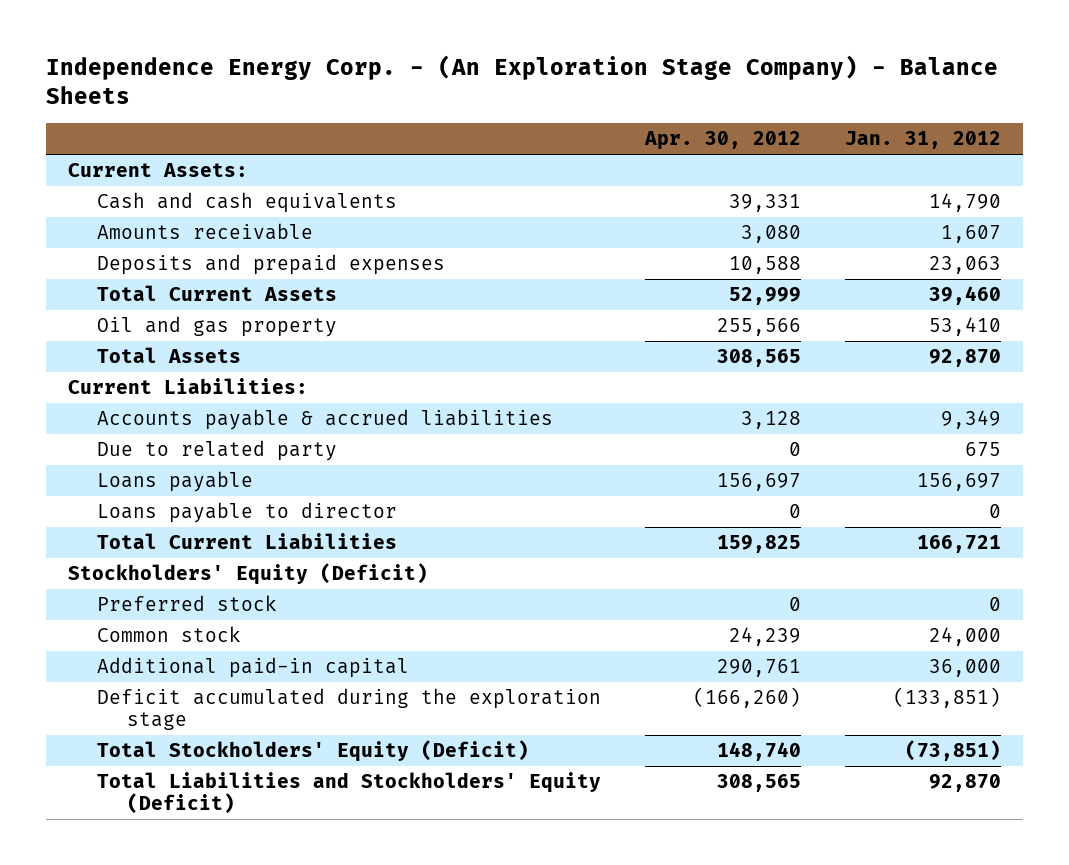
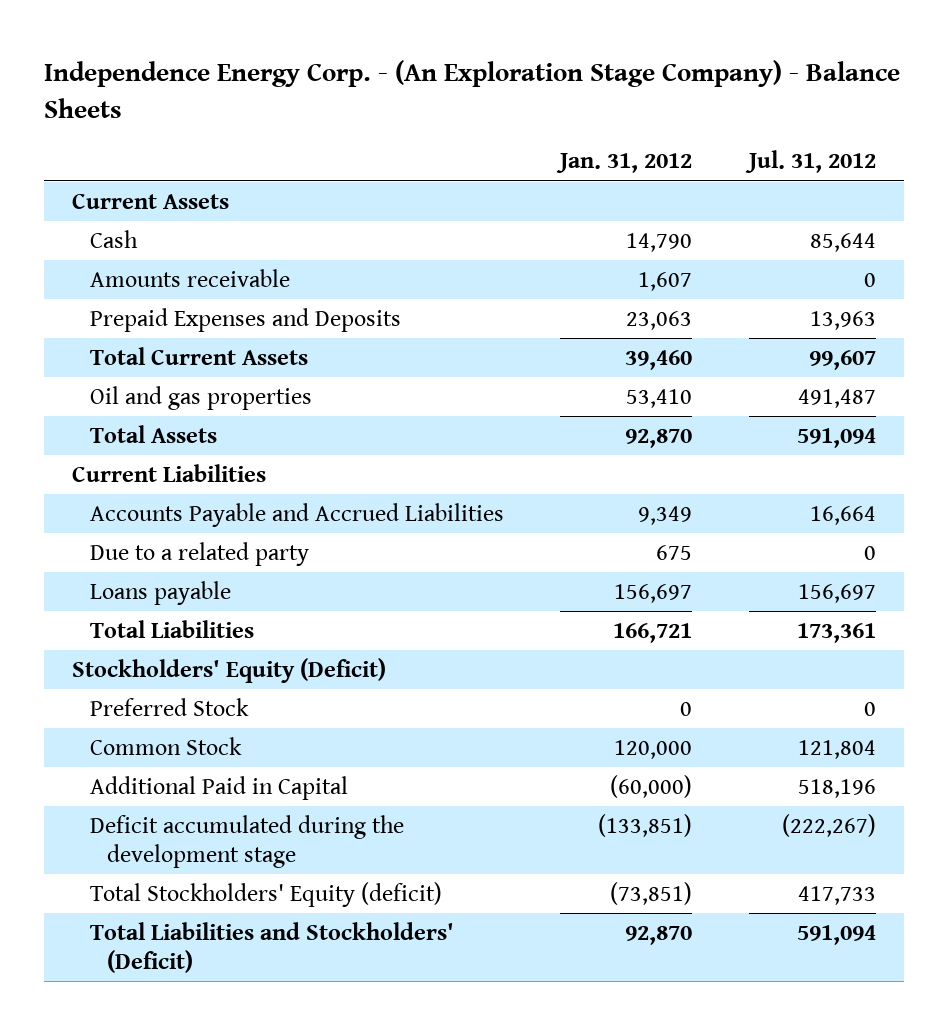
[644,131,802,151] Apr. 30, 2012 -> none
none -> [744,150,876,174] Jul. 31, 2012
[67,162,248,177] Current Assets: -> [72,194,230,210] Current Assets
[97,191,398,213] Cash and cash equivalents -> [89,230,138,249] Cash
[97,253,446,275] Deposits and prepaid expenses -> [89,308,401,333] Prepaid Expenses and Deposits
[97,315,338,337] Oil and gas property -> [89,386,312,411] Oil and gas properties
[67,377,308,394] Current Liabilities: -> [72,464,267,483] Current Liabilities
[97,408,554,430] Accounts payable & accrued liabilities -> [89,503,504,528] Accounts Payable and Accrued Liabilities
[97,439,338,461] Due to related party -> [89,542,309,567] Due to a related party
[97,501,398,523] Loans payable to director -> none
[97,532,398,549] Total Current Liabilities -> [89,620,254,639] Total Liabilities
[97,594,278,611] Preferred stock -> [89,698,249,717] Preferred Stock
[97,625,242,642] Common stock -> [89,737,242,756] Common Stock
[929,626,1002,646] 24,000 -> [614,740,693,760] 120,000
[97,656,410,678] Additional paid-in capital -> [89,776,348,801] Additional Paid in Capital
[929,658,1002,677] 36,000 -> [610,775,693,799] (60,000)
[97,687,602,731] Deficit accumulated during the exploration stage -> [89,815,404,868] Deficit accumulated during the development stage
[97,739,530,762] Total Stockholders' Equity (Deficit) -> [89,882,442,908] Total Stockholders' Equity (deficit)
[97,771,602,815] Total Liabilities and Stockholders' Equity (Deficit) -> [89,922,454,973] Total Liabilities and Stockholders' (Deficit)

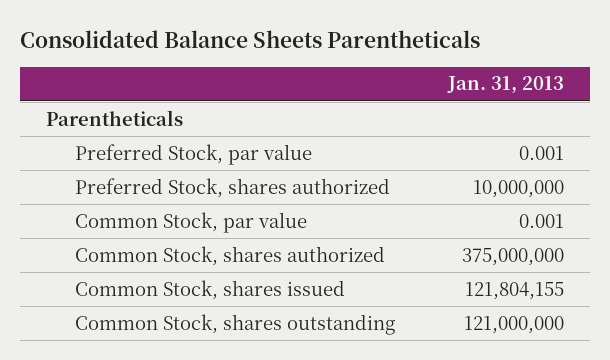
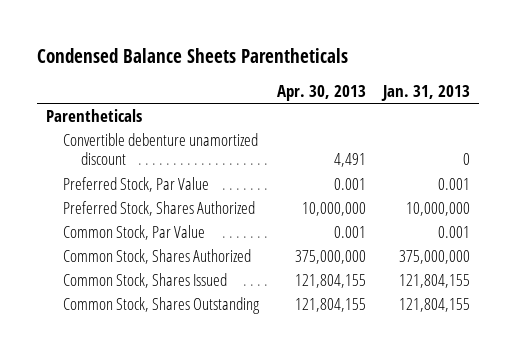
[19,30,480,49] Consolidated Balance Sheets Parentheticals -> [37,47,349,63] Condensed Balance Sheets Parentheticals
none -> [276,85,366,102] Apr. 30, 2013
none -> [63,132,259,166] Convertible debenture unamortized discount
[74,143,312,165] Preferred Stock, par value -> [63,176,210,192] Preferred Stock, Par Value
[74,177,390,198] Preferred Stock, shares authorized -> [63,200,256,216] Preferred Stock, Shares Authorized
[74,211,307,233] Common Stock, par value -> [63,224,206,240] Common Stock, Par Value
[74,245,385,266] Common Stock, shares authorized -> [63,248,252,264] Common Stock, Shares Authorized
[74,279,345,300] Common Stock, shares issued -> [63,272,228,288] Common Stock, Shares Issued
[74,313,395,335] Common Stock, shares outstanding -> [63,296,261,314] Common Stock, Shares Outstanding
[463,315,564,334] 121,000,000 -> [398,297,470,312] 121,804,155

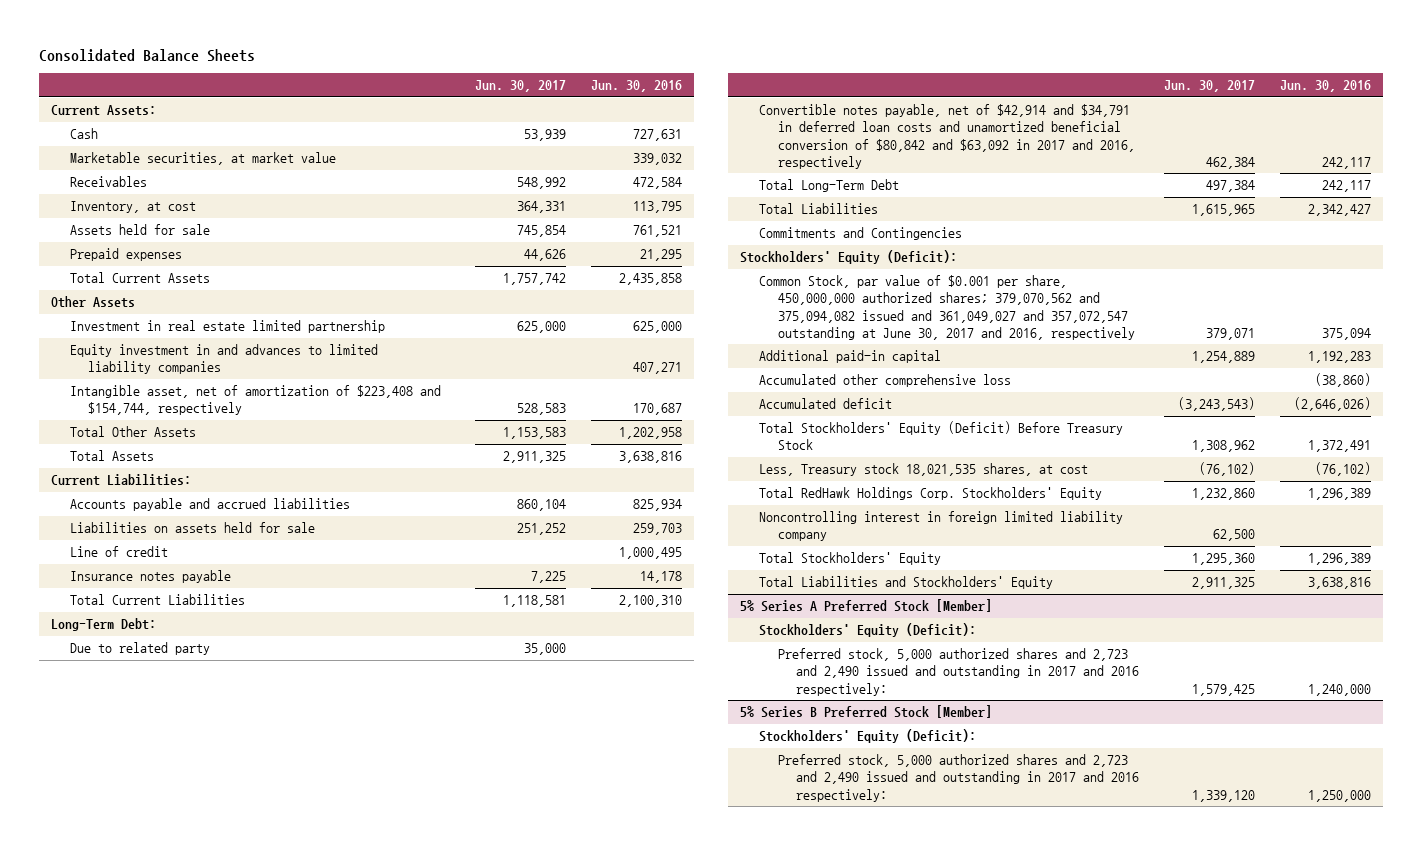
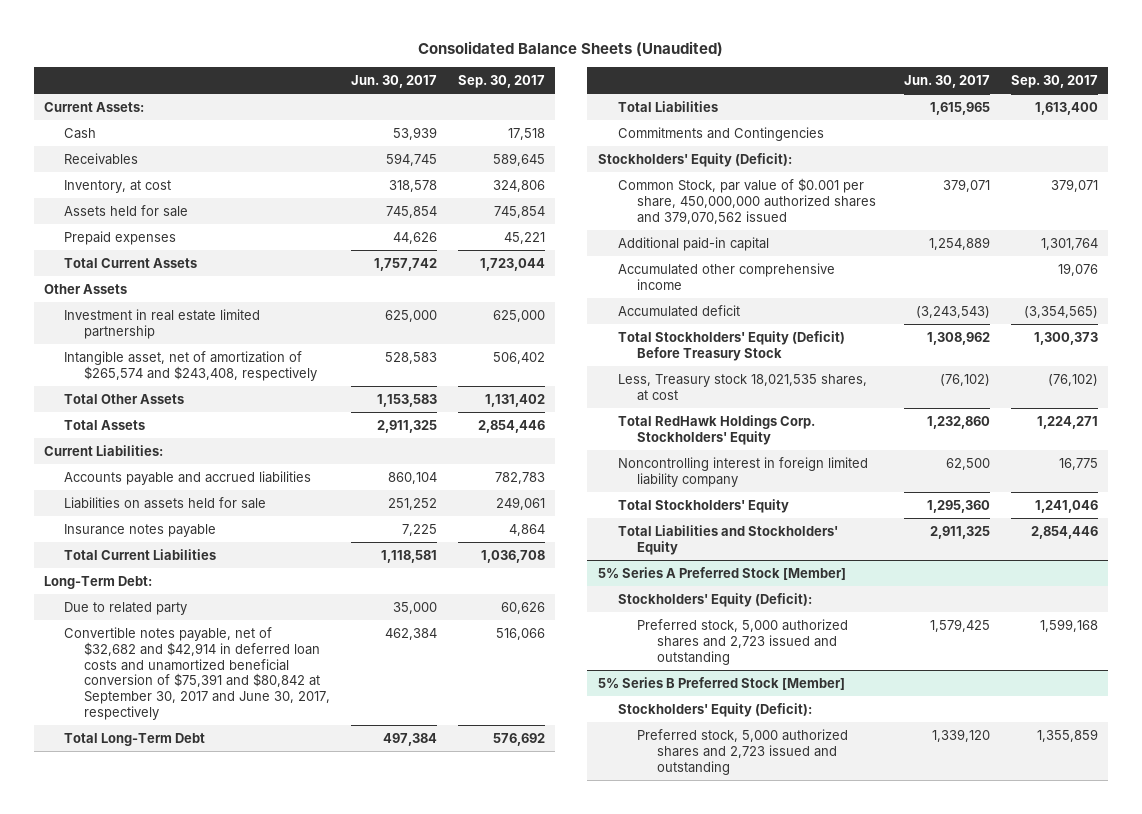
[38,48,255,62] Consolidated Balance Sheets -> [418,41,724,57] Consolidated Balance Sheets (Unaudited)
[590,80,682,93] Jun. 30, 2016 -> none
none -> [457,74,545,88] Sep. 30, 2017
[69,152,336,166] Marketable securities, at market value -> none
[516,177,566,190] 548,992 -> [385,152,437,166] 594,745
[516,201,566,214] 364,331 -> [388,179,437,192] 318,578
[69,344,378,375] Equity investment in and advances to limited liability companies -> none
[69,385,441,416] Intangible asset, net of amortization of $223,408 and $154,744, respectively -> [64,350,318,381] Intangible asset, net of amortization of $265,574 and $243,408, respectively
[69,546,168,558] Line of credit -> none
[758,104,1135,170] Convertible notes payable, net of $42,914 and $34,791 in deferred loan costs and unamortized beneficial conversion of $80,842 and $63,092 in 2017 and 2016, respectively -> [64,626,331,721] Convertible notes payable, net of $32,682 and $42,914 in deferred loan costs and unamortized beneficial conversion of $75,391 and $80,842 at September 30, 2017 and June 30, 2017, respectively
[758,275,1135,341] Common Stock, par value of $0.001 per share, 450,000,000 authorized shares; 379,070,562 and 375,094,082 issued and 361,049,027 and 357,072,547 outstanding at June 30, 2017 and 2016, respectively -> [617,177,877,224] Common Stock, par value of $0.001 per share, 450,000,000 authorized shares and 379,070,562 issued
[758,374,1011,388] Accumulated other comprehensive loss -> [617,262,835,290] Accumulated other comprehensive income
[777,648,1140,696] Preferred stock, 5,000 authorized shares and 2,723 and 2,490 issued and outstanding in 2017 and 2016 respectively: -> [637,618,849,665] Preferred stock, 5,000 authorized shares and 2,723 issued and outstanding
[777,754,1140,802] Preferred stock, 5,000 authorized shares and 2,723 and 2,490 issued and outstanding in 2017 and 2016 respectively: -> [637,728,849,775] Preferred stock, 5,000 authorized shares and 2,723 issued and outstanding

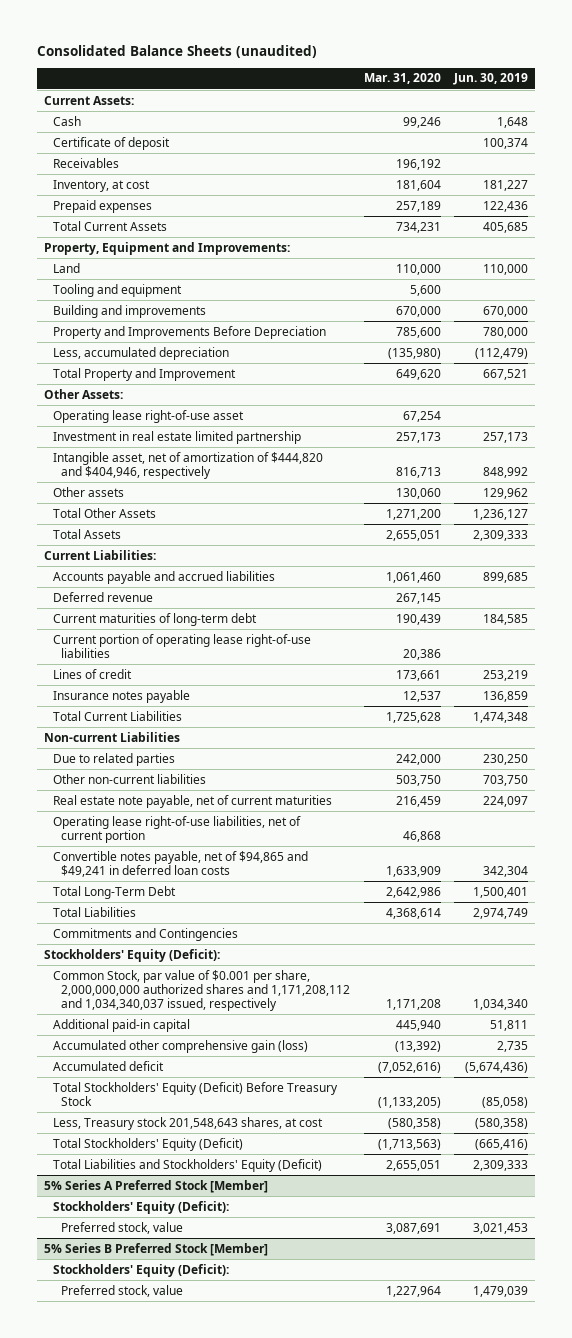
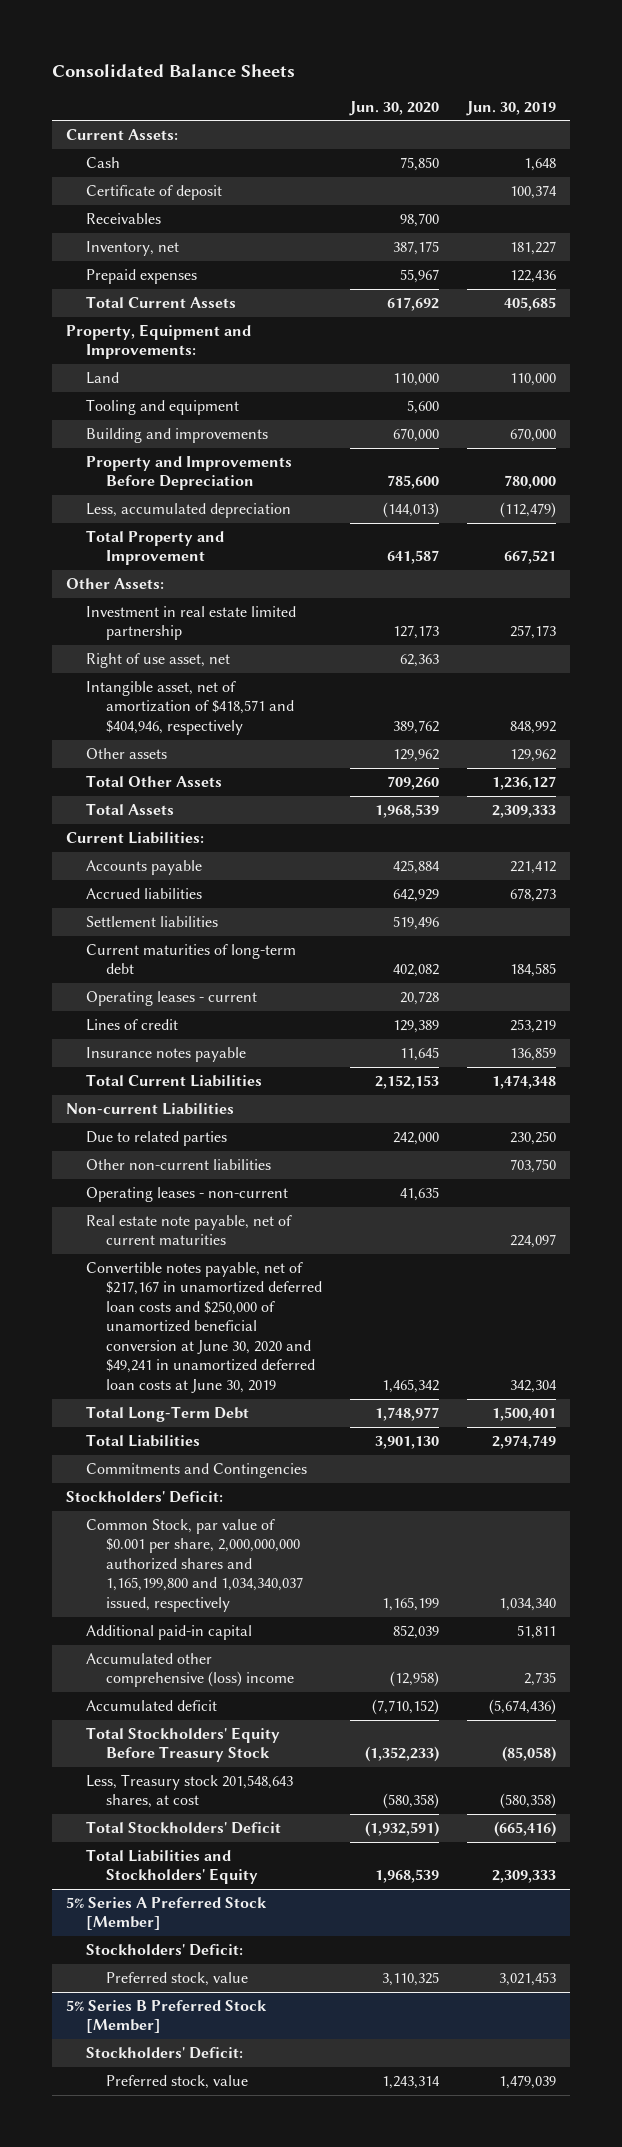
[37,44,318,58] Consolidated Balance Sheets (unaudited) -> [52,63,296,77] Consolidated Balance Sheets
[363,73,441,85] Mar. 31, 2020 -> none
none -> [349,100,440,116] Jun. 30, 2020
[52,179,150,192] Inventory, at cost -> [86,240,180,256] Inventory, net
[52,409,244,423] Operating lease right-of-use asset -> none
none -> [86,652,231,668] Right of use asset, net
[52,451,323,479] Intangible asset, net of amortization of $444,820 and $404,946, respectively -> [86,680,295,735] Intangible asset, net of amortization of $418,571 and $404,946, respectively
[52,591,153,602] Deferred revenue -> none
[52,570,275,584] Accounts payable and accrued liabilities -> [86,859,203,875] Accounts payable
[483,571,529,583] 899,685 -> [510,860,557,874] 221,412
none -> [86,887,203,899] Accrued liabilities
none -> [86,915,219,927] Settlement liabilities
[52,633,311,658] Current portion of operating lease right-of-use liabilities -> [86,990,258,1006] Operating leases - current
none -> [86,1186,289,1202] Operating leases - non-current
[52,815,301,843] Operating lease right-of-use liabilities, net of current portion -> none
[52,850,308,877] Convertible notes payable, net of $94,865 and $49,241 in deferred loan costs -> [86,1261,323,1393] Convertible notes payable, net of $217,167 in unamortized deferred loan costs and $250,000 of unamortized beneficial conversion at June 30, 2020 and $49,241 in unamortized deferred loan costs at June 30, 2019
[44,948,221,962] Stockholders' Equity (Deficit): -> [66,1490,224,1503] Stockholders' Deficit:
[52,969,350,1011] Common Stock, par value of $0.001 per share, 2,000,000,000 authorized shares and 1,171,208,112 and 1,034,340,037 issued, respectively -> [86,1518,304,1612] Common Stock, par value of $0.001 per share, 2,000,000,000 authorized shares and 1,165,199,800 and 1,034,340,037 issued, respectively
[52,1039,308,1053] Accumulated other comprehensive gain (loss) -> [86,1652,295,1688] Accumulated other comprehensive (loss) income
[52,1081,338,1106] Total Stockholders' Equity (Deficit) Before Treasury Stock -> [86,1726,281,1763] Total Stockholders' Equity Before Treasury Stock
[52,1137,243,1151] Total Stockholders' Equity (Deficit) -> [86,1820,282,1834] Total Stockholders' Deficit
[52,1158,322,1172] Total Liabilities and Stockholders' Equity (Deficit) -> [86,1848,259,1885] Total Liabilities and Stockholders' Equity
[52,1200,229,1214] Stockholders' Equity (Deficit): -> [86,1943,244,1956] Stockholders' Deficit:
[52,1263,229,1277] Stockholders' Equity (Deficit): -> [86,2046,244,2059] Stockholders' Deficit:

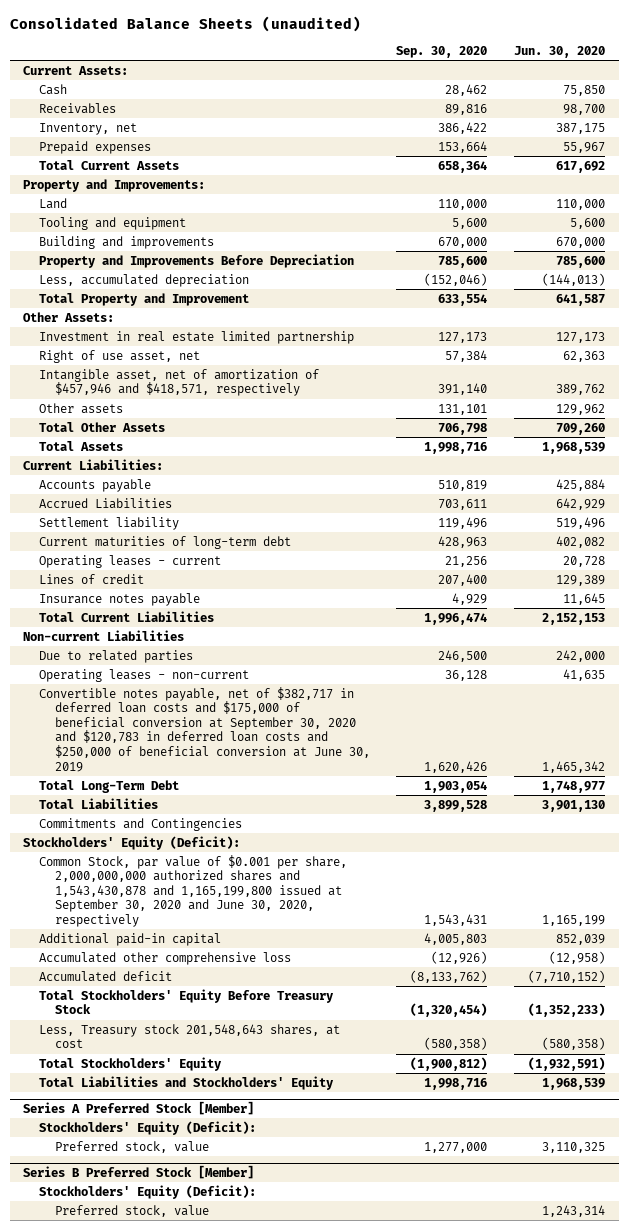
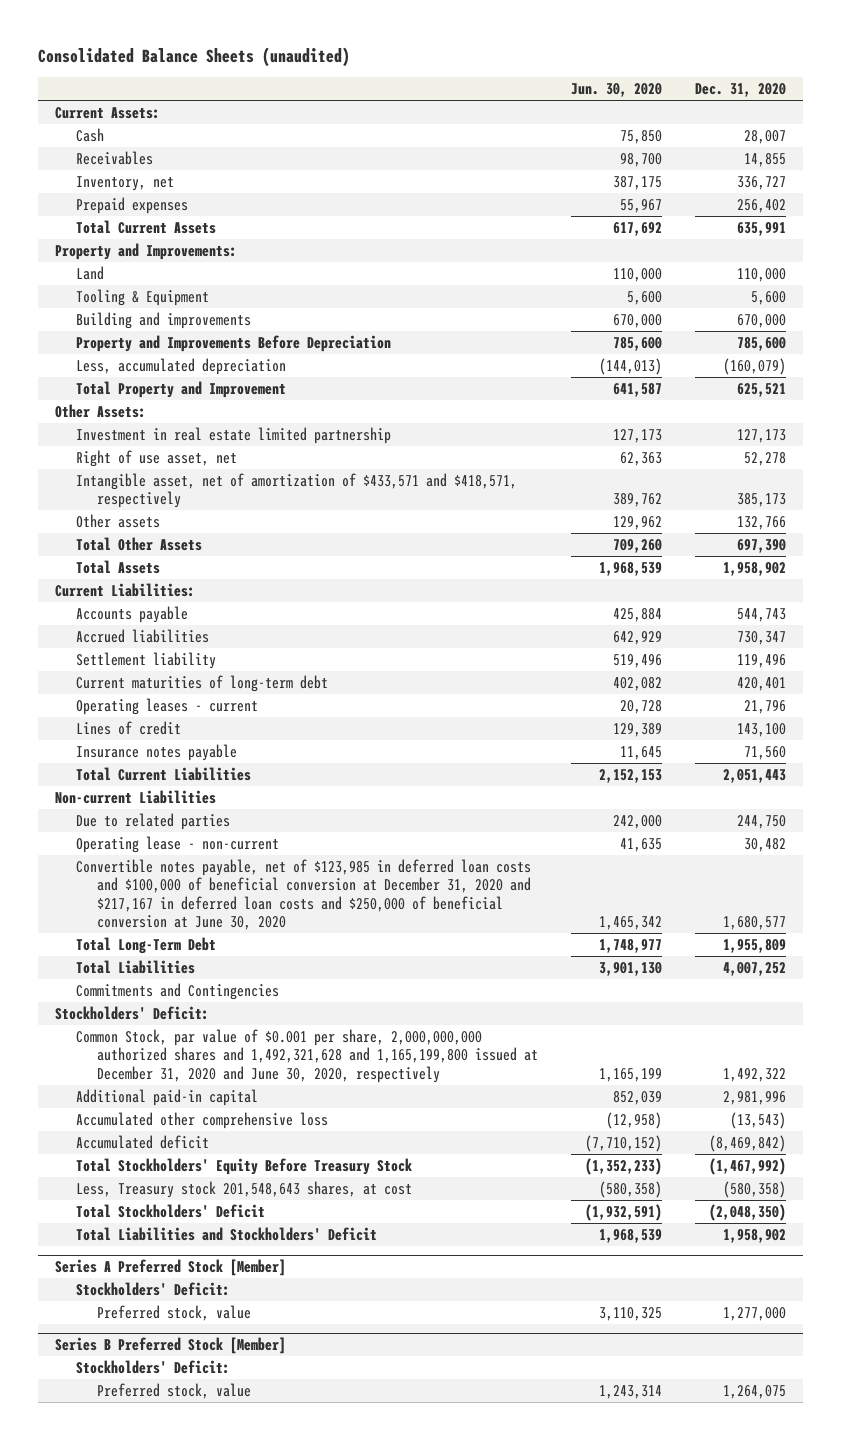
[396,46,488,59] Sep. 30, 2020 -> none
none -> [695,83,787,98] Dec. 31, 2020
[39,216,187,230] Tooling and equipment -> [75,288,209,306] Tooling & Equipment
[39,368,320,397] Intangible asset, net of amortization of $457,946 and $418,571, respectively -> [75,472,517,509] Intangible asset, net of amortization of $433,571 and $418,571, respectively
[39,497,173,509] Accrued Liabilities -> [75,628,209,643] Accrued liabilities
[39,668,250,682] Operating leases - non-current -> [75,835,279,853] Operating lease - non-current
[39,686,370,772] Convertible notes payable, net of $382,717 in deferred loan costs and $175,000 of beneficial conversion at September 30, 2020 and $120,783 in deferred loan costs and $250,000 of beneficial conversion at June 30, 2019 -> [75,858,531,931] Convertible notes payable, net of $123,985 in deferred loan costs and $100,000 of beneficial conversion at December 31, 2020 and $217,167 in deferred loan costs and $250,000 of beneficial conversion at June 30, 2020
[23,835,241,850] Stockholders' Equity (Deficit): -> [55,1005,210,1020] Stockholders' Deficit:
[39,854,348,927] Common Stock, par value of $0.001 per share, 2,000,000,000 authorized shares and 1,543,430,878 and 1,165,199,800 issued at September 30, 2020 and June 30, 2020, respectively -> [75,1028,538,1083] Common Stock, par value of $0.001 per share, 2,000,000,000 authorized shares and 1,492,321,628 and 1,165,199,800 issued at December 31, 2020 and June 30, 2020, respectively
[39,1056,223,1071] Total Stockholders' Equity -> [75,1203,265,1218] Total Stockholders' Deficit
[39,1075,335,1090] Total Liabilities and Stockholders' Equity -> [75,1226,377,1241] Total Liabilities and Stockholders' Deficit
[39,1120,257,1135] Stockholders' Equity (Deficit): -> [75,1281,230,1296] Stockholders' Deficit:
[39,1184,257,1199] Stockholders' Equity (Deficit): -> [75,1359,230,1374] Stockholders' Deficit:

